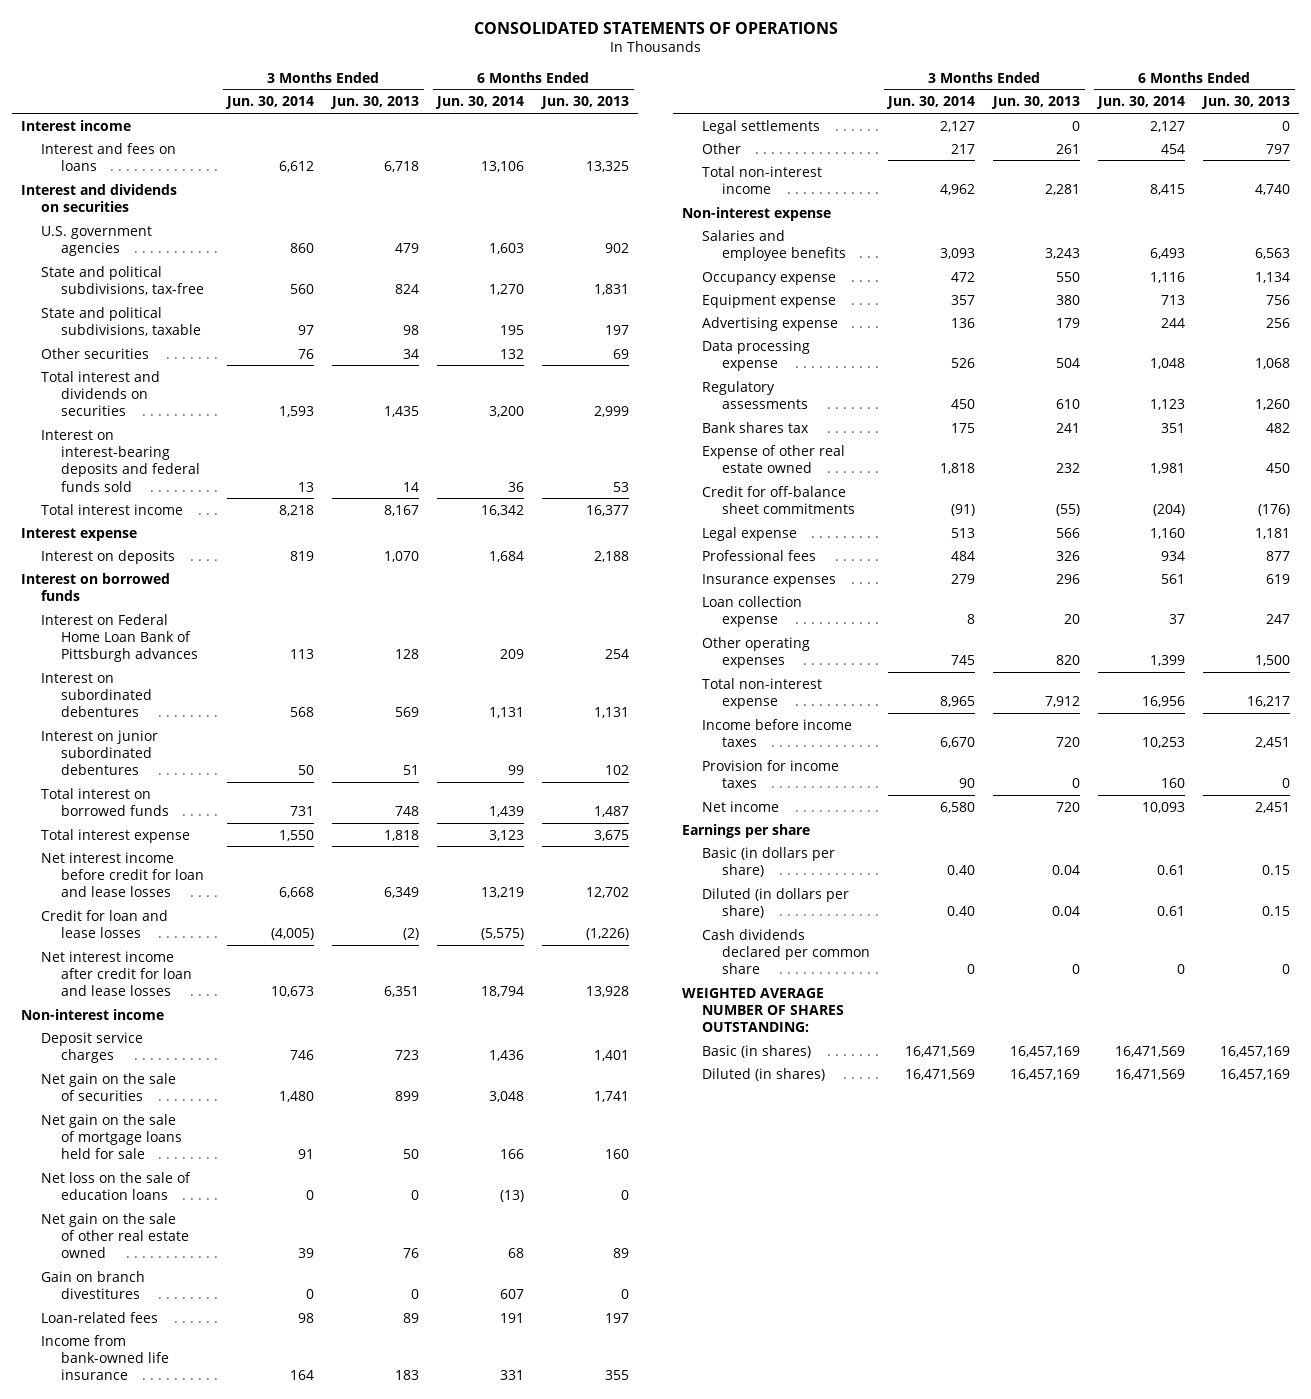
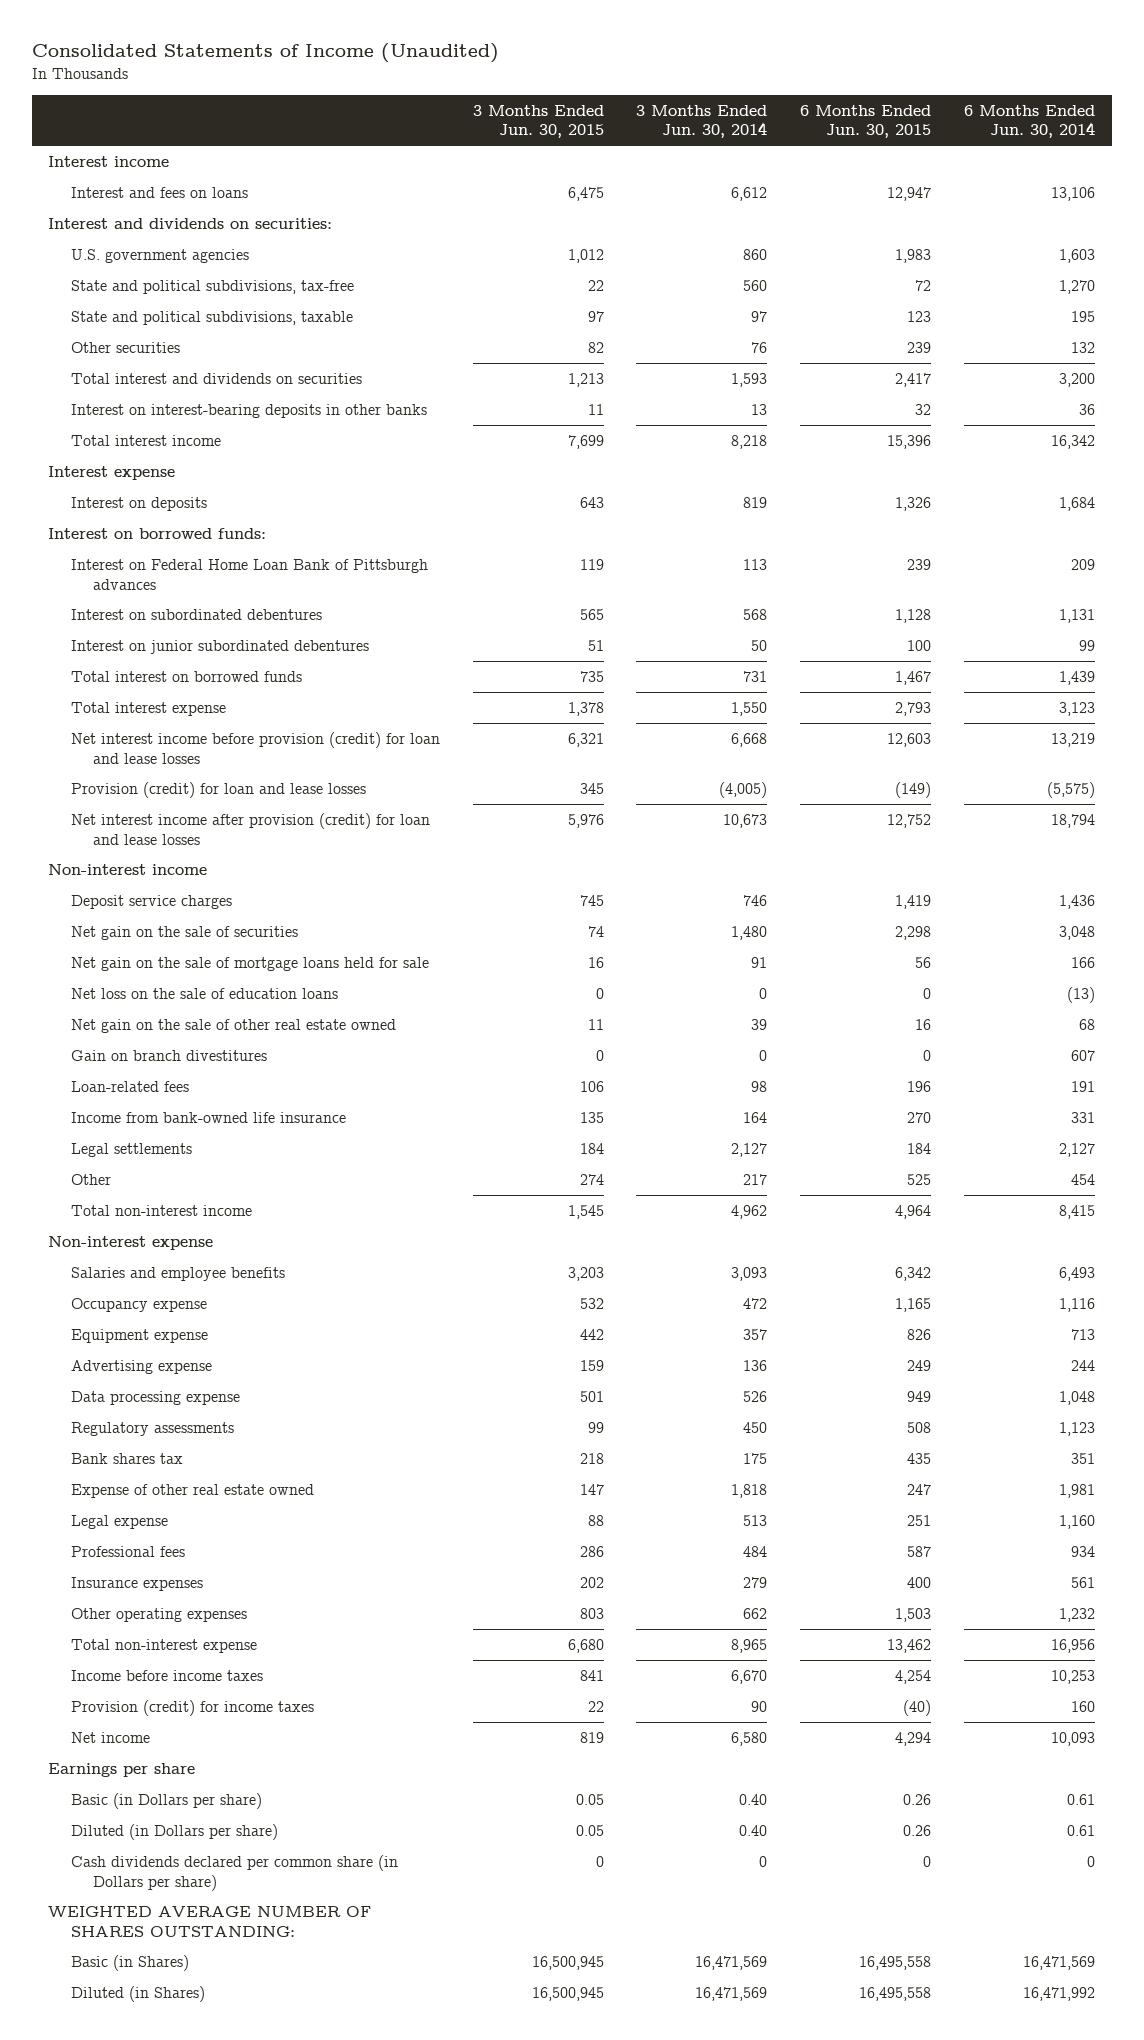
[473,21,838,34] CONSOLIDATED STATEMENTS OF OPERATIONS -> [32,43,500,64] Consolidated Statements of Income (Unaudited)
[330,96,420,110] Jun. 30, 2013 -> none
[540,96,630,110] Jun. 30, 2013 -> none
none -> [472,104,604,139] 3 Months Ended Jun. 30, 2015
none -> [800,104,932,139] 6 Months Ended Jun. 30, 2015
[21,183,178,212] Interest and dividends on securities -> [48,217,333,229] Interest and dividends on securities:
[41,429,201,492] Interest on interest-bearing deposits and federal funds sold -> [70,403,427,418] Interest on interest-bearing deposits in other banks
[21,572,171,601] Interest on borrowed funds -> [48,527,267,539] Interest on borrowed funds:
[41,851,205,898] Net interest income before credit for loan and lease losses -> [70,731,440,764] Net interest income before provision (credit) for loan and lease losses
[41,909,169,938] Credit for loan and lease losses -> [70,781,366,798] Provision (credit) for loan and lease losses
[41,950,193,997] Net interest income after credit for loan and lease losses -> [70,812,430,845] Net interest income after provision (credit) for loan and lease losses
[702,485,856,514] Credit for off-balance sheet commitments -> none
[702,595,803,627] Loan collection expense -> none
[951,654,976,665] 745 -> [743,1607,768,1619] 662
[1150,654,1186,666] 1,399 -> [1059,1607,1096,1622] 1,232
[702,759,840,788] Provision for income taxes -> [70,1699,314,1716] Provision (credit) for income taxes
[702,846,836,877] Basic (in dollars per share) -> [70,1792,262,1809] Basic (in Dollars per share)
[702,887,850,918] Diluted (in dollars per share) -> [70,1823,278,1840] Diluted (in Dollars per share)
[702,928,871,975] Cash dividends declared per common share -> [70,1854,398,1891] Cash dividends declared per common share (in Dollars per share)
[702,1044,812,1058] Basic (in shares) -> [70,1954,189,1971] Basic (in Shares)
[702,1067,826,1081] Diluted (in shares) -> [70,1985,205,2002] Diluted (in Shares)
[1115,1068,1186,1080] 16,471,569 -> [1023,1986,1096,2001] 16,471,992

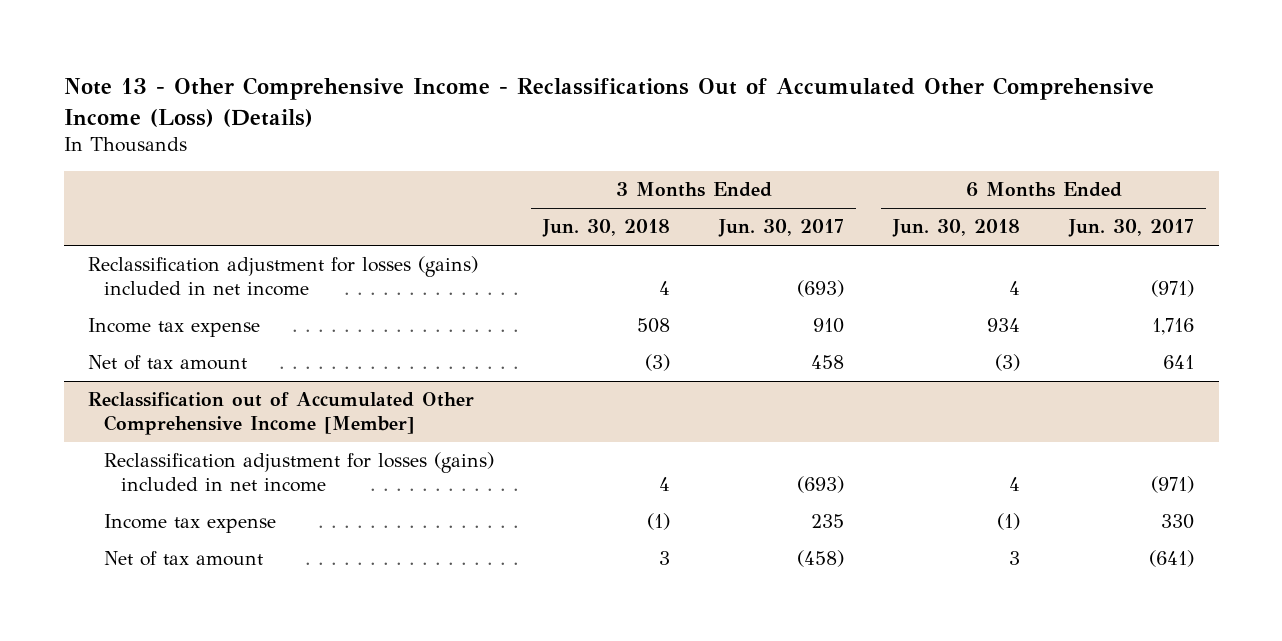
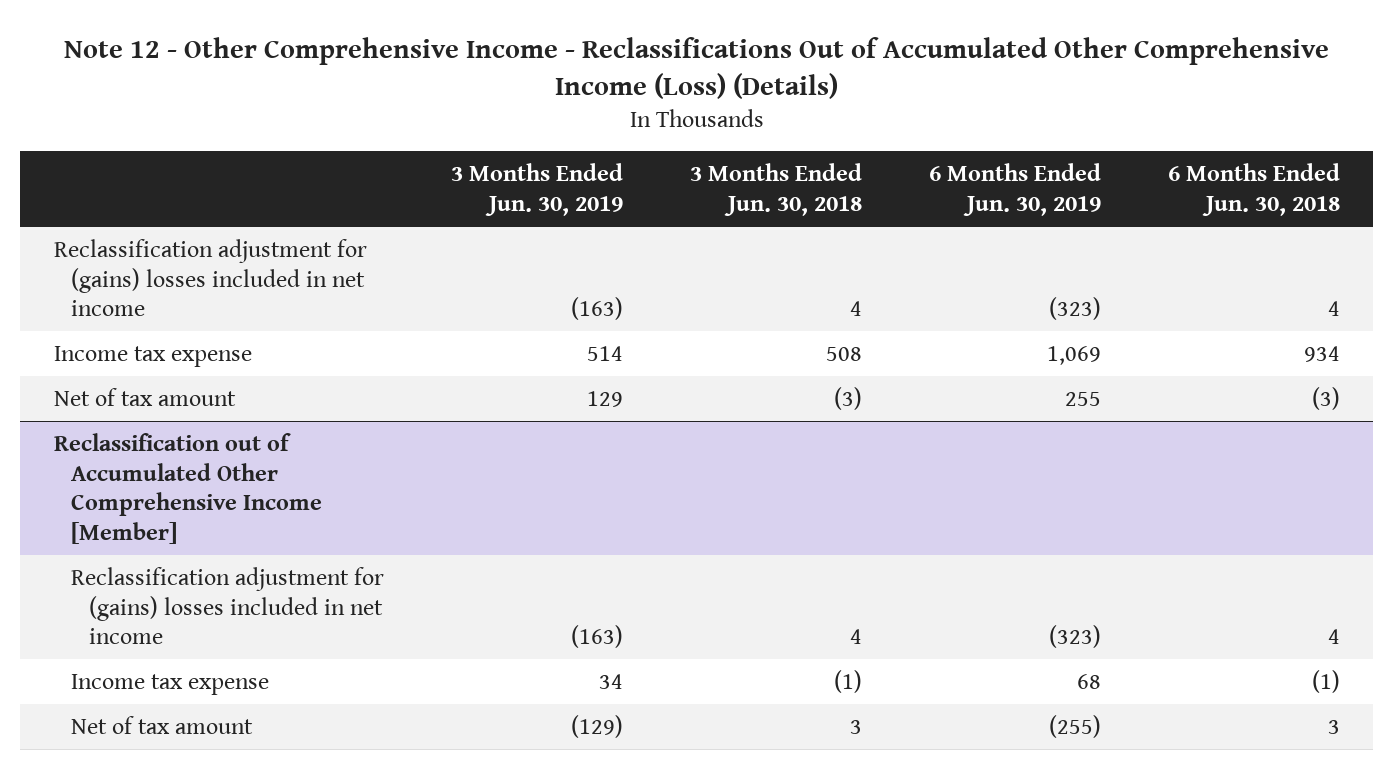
[63,77,1154,127] Note 13 - Other Comprehensive Income - Reclassifications Out of Accumulated Other Comprehensive Income (Loss) (Details) -> [63,36,1329,99] Note 12 - Other Comprehensive Income - Reclassifications Out of Accumulated Other Comprehensive Income (Loss) (Details)
[718,219,845,238] Jun. 30, 2017 -> none
[1068,219,1195,238] Jun. 30, 2017 -> none
none -> [451,163,624,216] 3 Months Ended Jun. 30, 2019
none -> [928,163,1101,216] 6 Months Ended Jun. 30, 2019
[88,256,479,297] Reclassification adjustment for losses (gains) included in net income -> [53,239,367,317] Reclassification adjustment for (gains) losses included in net income
[104,452,495,493] Reclassification adjustment for losses (gains) included in net income -> [71,567,385,645] Reclassification adjustment for (gains) losses included in net income

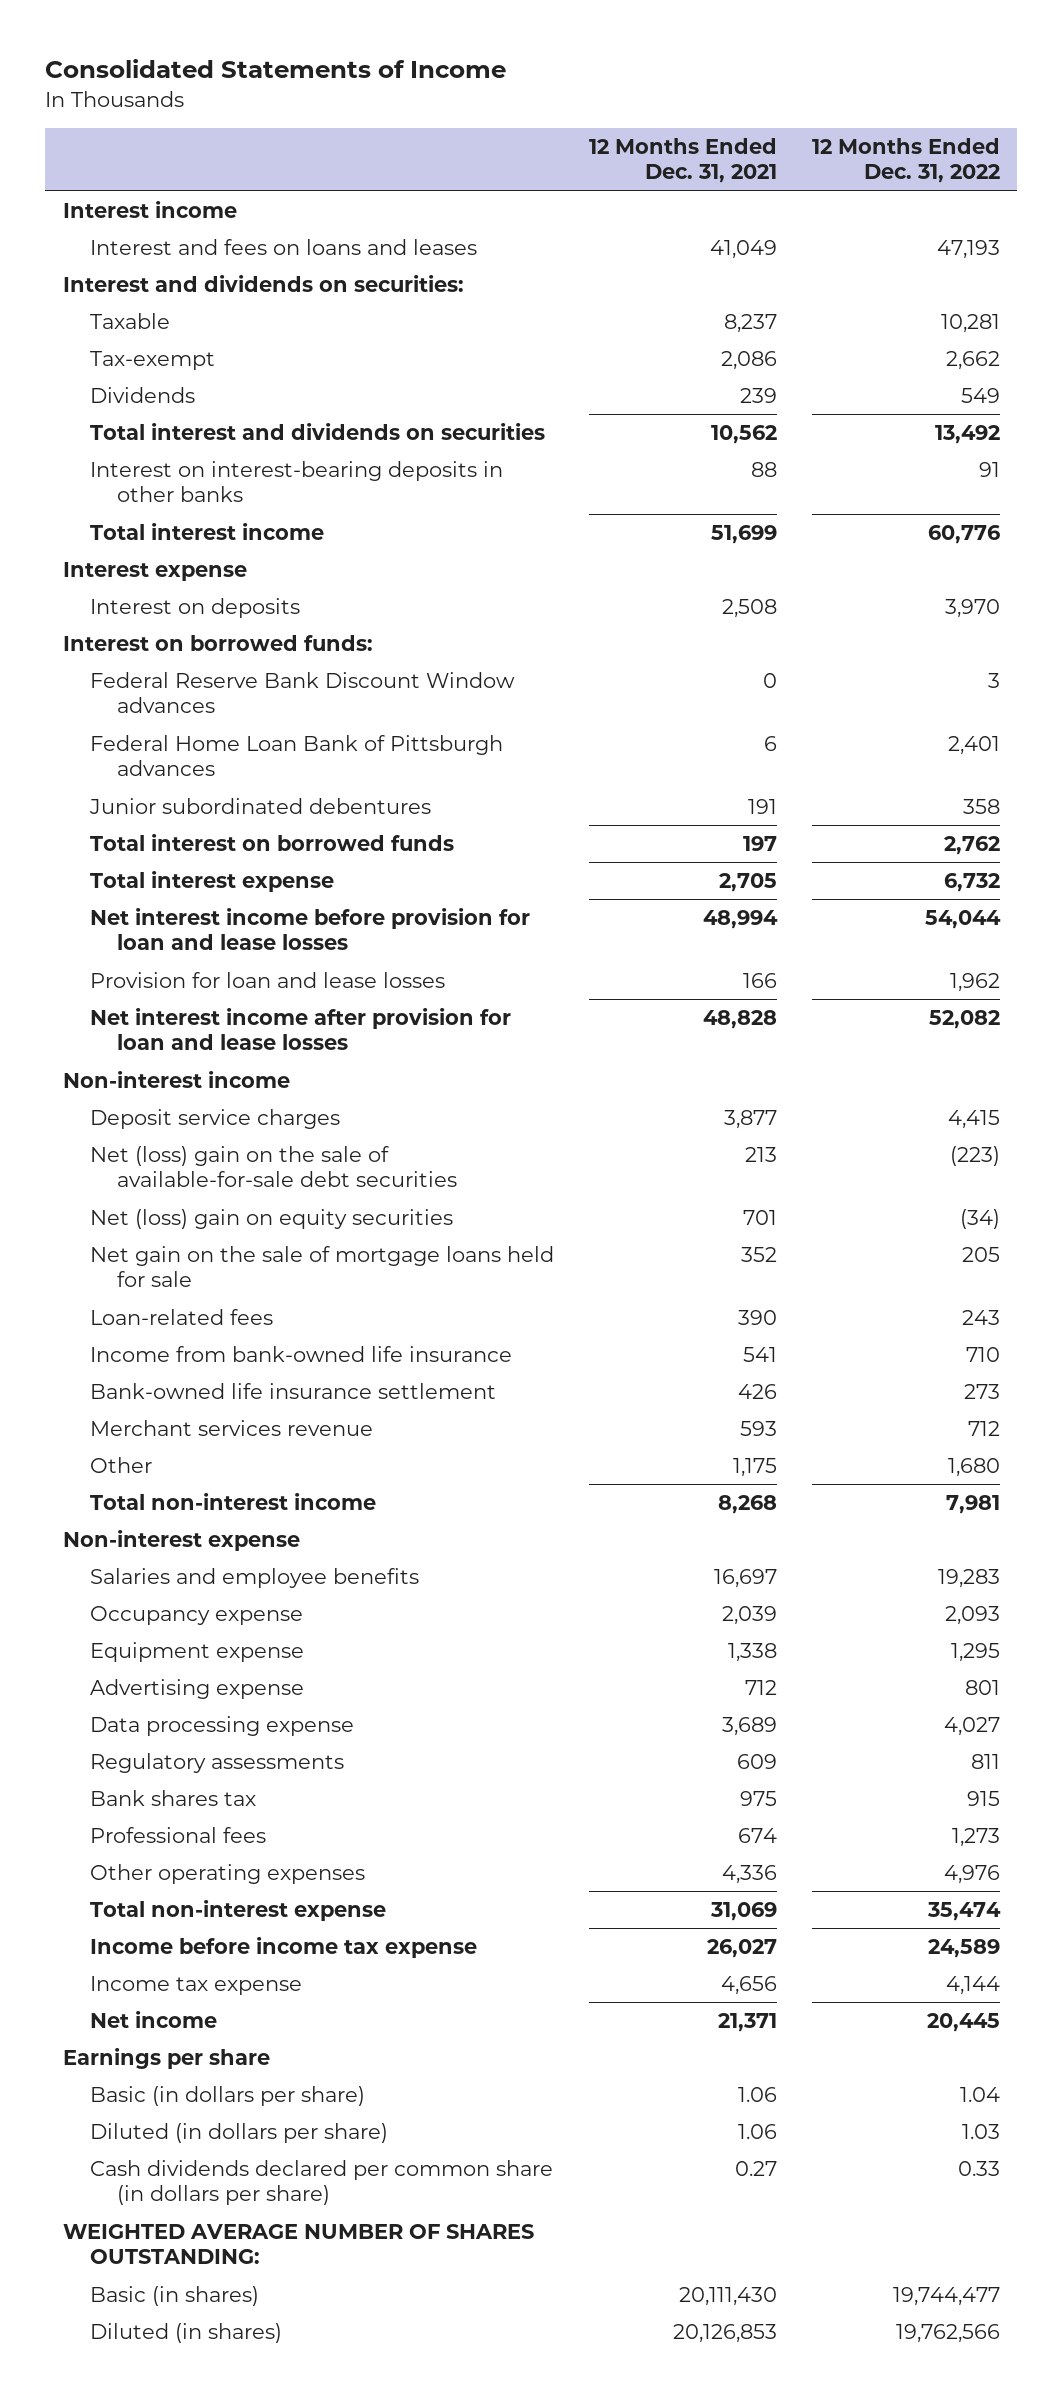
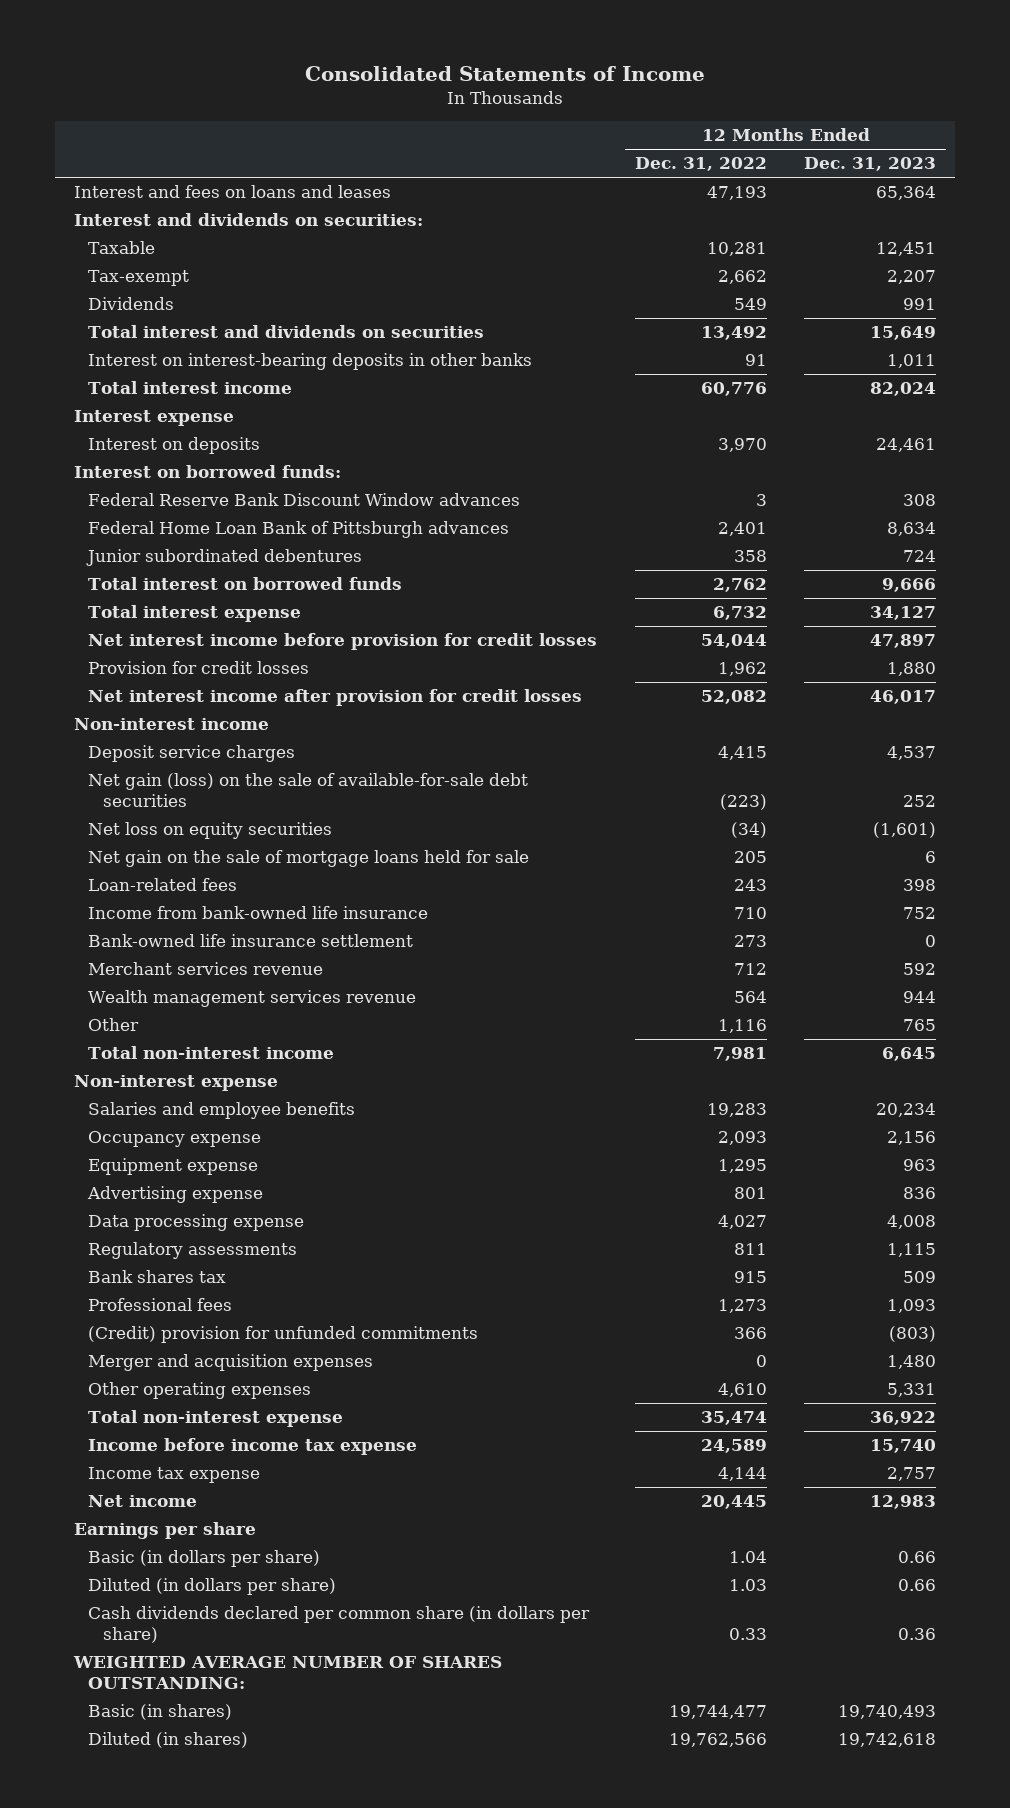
[588,138,777,184] 12 Months Ended Dec. 31, 2021 -> none
none -> [804,157,937,172] Dec. 31, 2023
[62,201,237,219] Interest income -> none
[89,908,530,951] Net interest income before provision for loan and lease losses -> [88,633,598,651] Net interest income before provision for credit losses
[89,972,445,989] Provision for loan and lease losses -> [88,661,310,675] Provision for credit losses
[89,1008,511,1051] Net interest income after provision for loan and lease losses -> [88,689,583,707] Net interest income after provision for credit losses
[89,1146,457,1188] Net (loss) gain on the sale of available-for-sale debt securities -> [88,773,529,808] Net gain (loss) on the sale of available-for-sale debt securities
[89,1209,453,1230] Net (loss) gain on equity securities -> [88,822,333,840] Net loss on equity securities
none -> [88,990,417,1008] Wealth management services revenue
[947,1458,1000,1478] 1,680 -> [717,1019,767,1034] 1,116
none -> [88,1326,479,1344] (Credit) provision for unfunded commitments
none -> [88,1354,374,1372] Merger and acquisition expenses
[943,1865,1000,1885] 4,976 -> [717,1383,767,1398] 4,610

